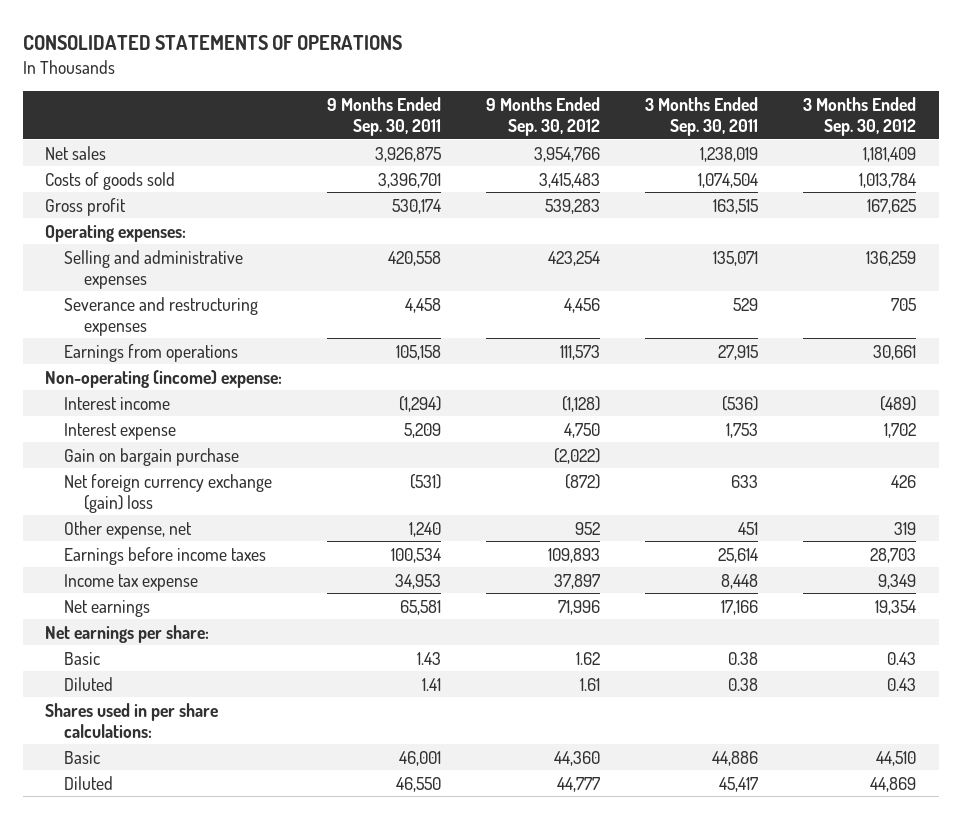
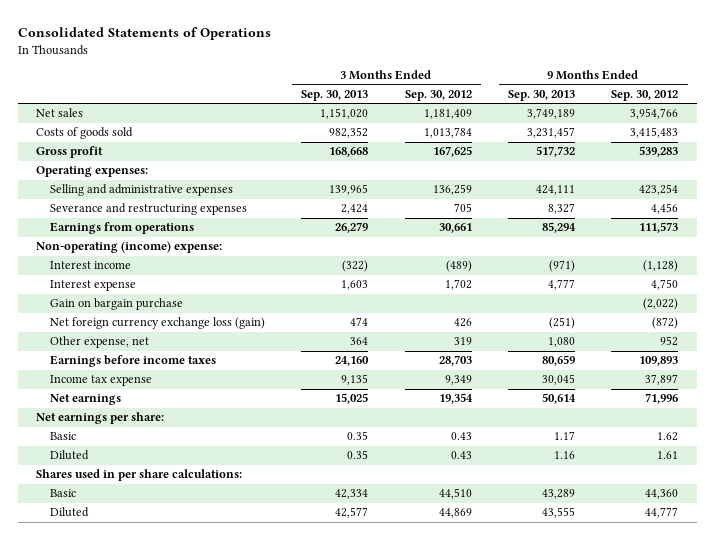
[22,34,402,50] CONSOLIDATED STATEMENTS OF OPERATIONS -> [17,27,271,41] Consolidated Statements of Operations
[327,96,442,136] 9 Months Ended Sep. 30, 2011 -> none
[645,96,759,136] 3 Months Ended Sep. 30, 2011 -> none
none -> [301,89,369,101] Sep. 30, 2013
none -> [508,89,576,101] Sep. 30, 2013
[64,473,273,513] Net foreign currency exchange (gain) loss -> [49,317,265,330] Net foreign currency exchange loss (gain)

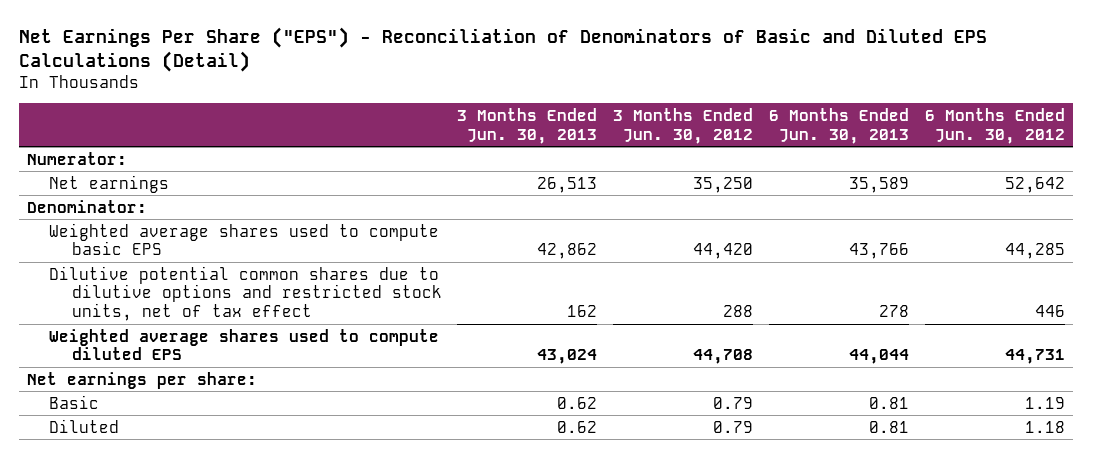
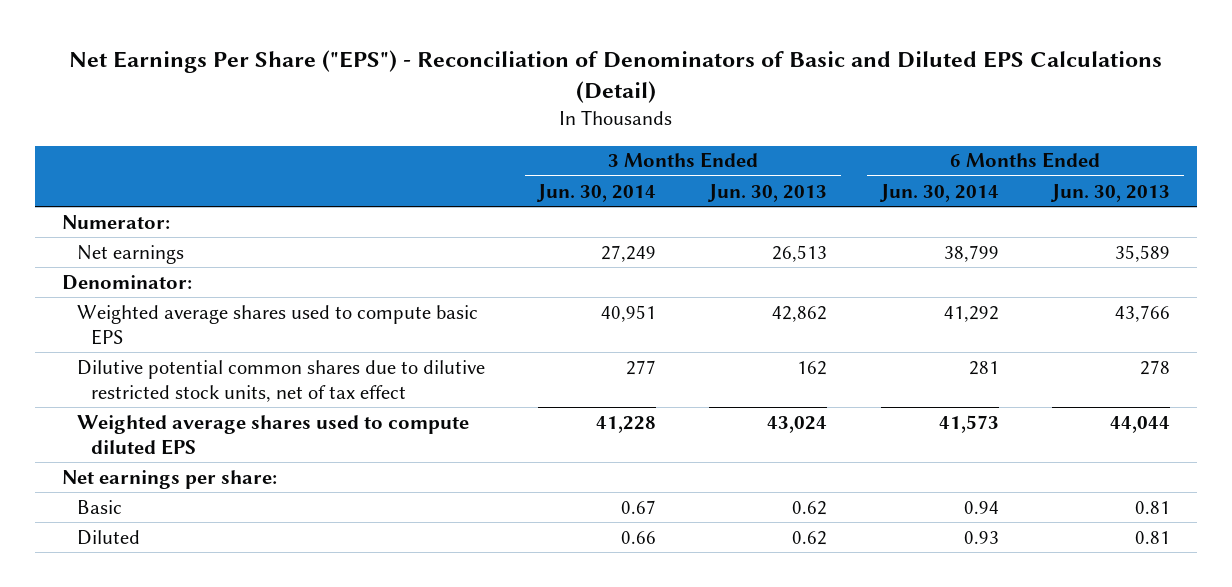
[613,107,754,144] 3 Months Ended Jun. 30, 2012 -> none
[925,107,1066,144] 6 Months Ended Jun. 30, 2012 -> none
none -> [535,183,656,202] Jun. 30, 2014
none -> [878,183,999,202] Jun. 30, 2014
[49,265,442,322] Dilutive potential common shares due to dilutive options and restricted stock units, net of tax effect -> [76,359,485,402] Dilutive potential common shares due to dilutive restricted stock units, net of tax effect

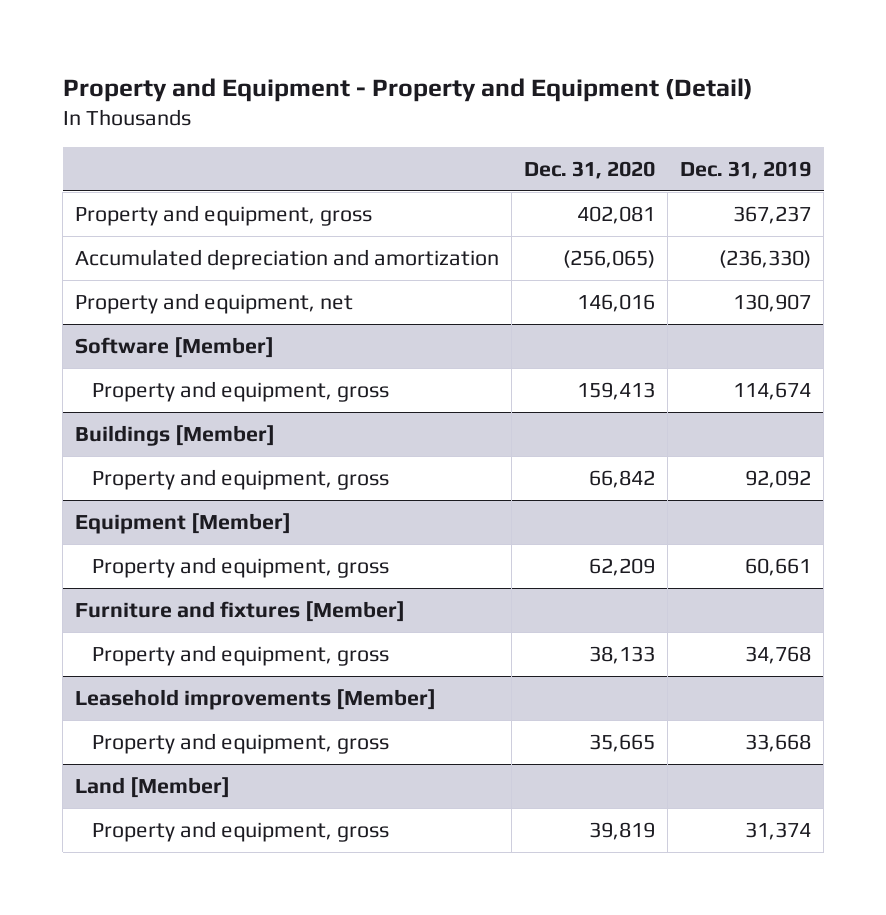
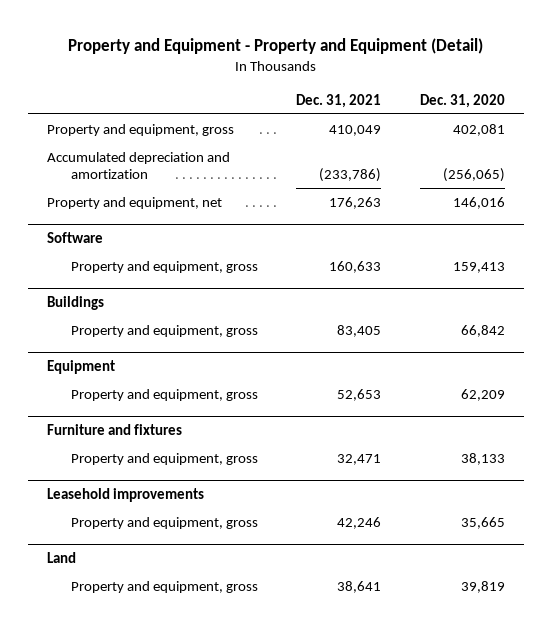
[680,160,812,179] Dec. 31, 2019 -> none
none -> [296,93,382,108] Dec. 31, 2021
[75,336,275,358] Software [Member] -> [47,232,104,244] Software
[75,424,276,446] Buildings [Member] -> [47,296,105,311] Buildings
[75,512,292,534] Equipment [Member] -> [47,360,116,375] Equipment
[75,600,406,622] Furniture and fixtures [Member] -> [47,424,183,436] Furniture and fixtures
[75,688,437,710] Leasehold improvements [Member] -> [47,488,205,503] Leasehold improvements
[75,776,231,798] Land [Member] -> [47,552,77,564] Land

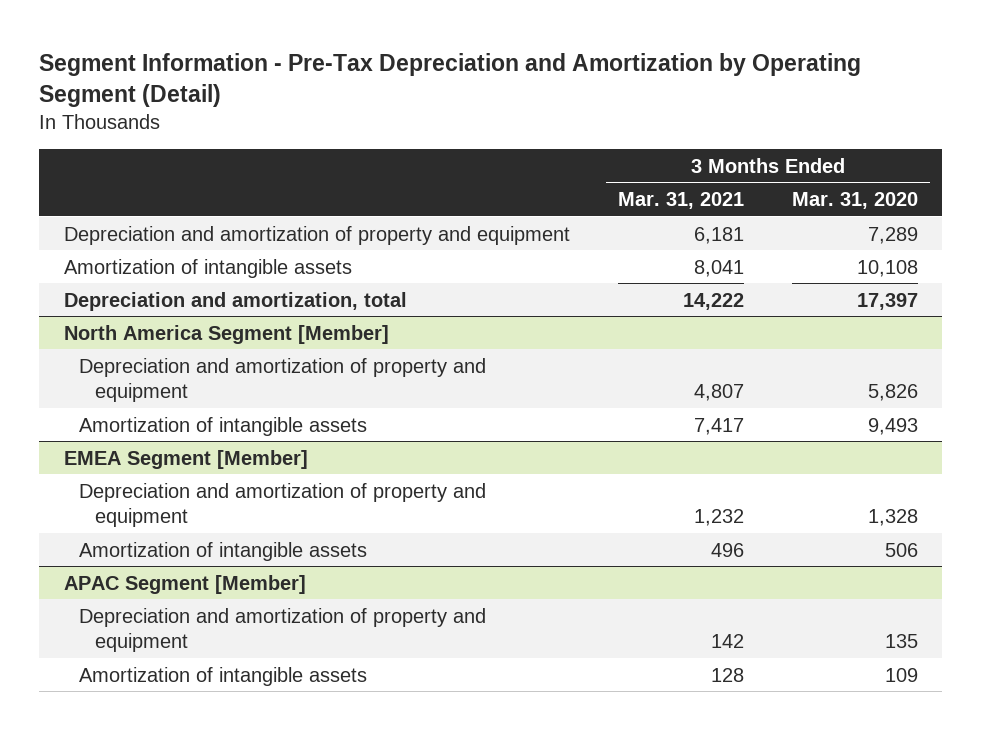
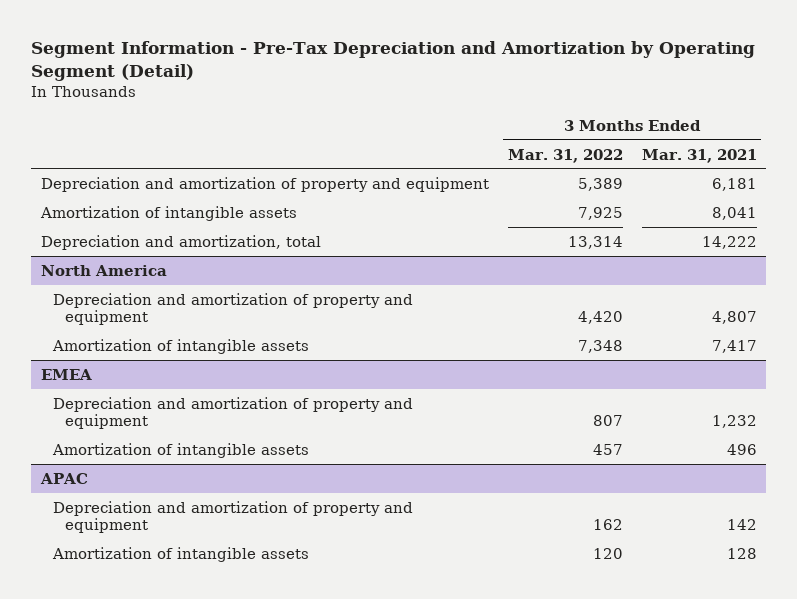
[792,192,919,210] Mar. 31, 2020 -> none
none -> [507,148,623,163] Mar. 31, 2022
[63,324,389,344] North America Segment [Member] -> [40,264,167,276] North America
[63,449,308,469] EMEA Segment [Member] -> [40,368,92,380] EMEA
[63,574,306,594] APAC Segment [Member] -> [39,472,88,484] APAC

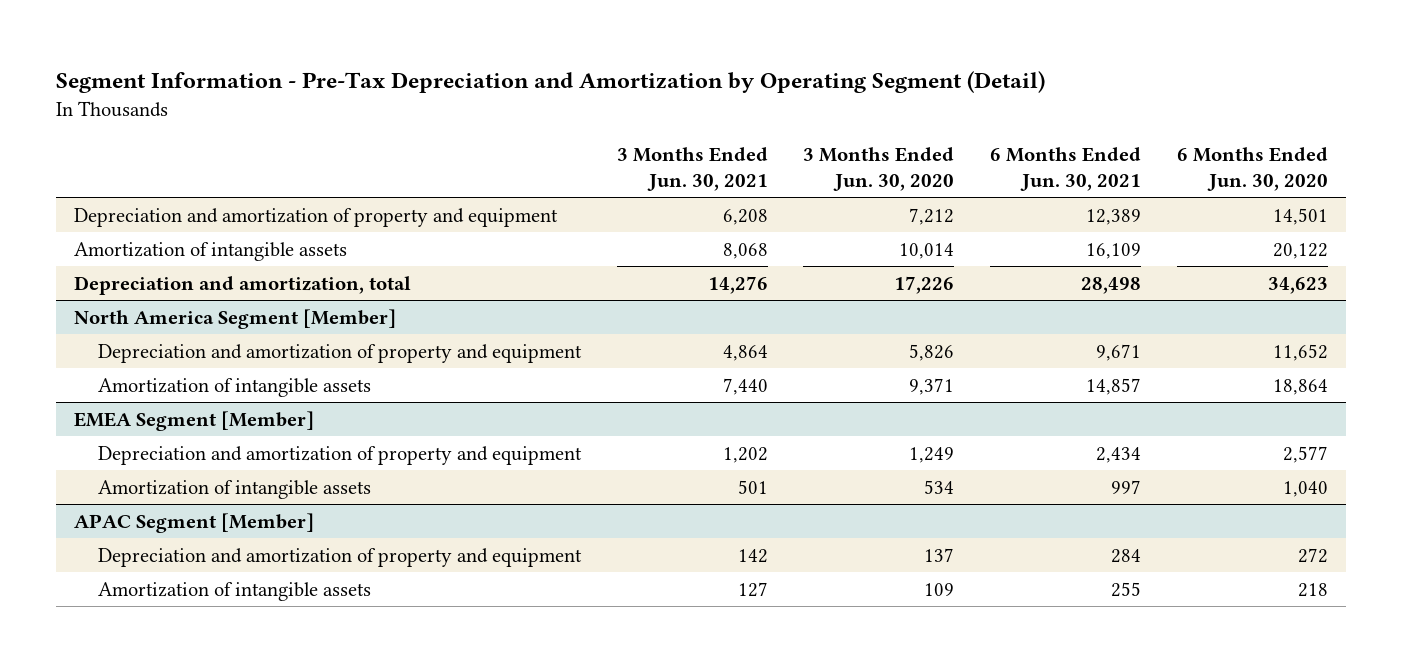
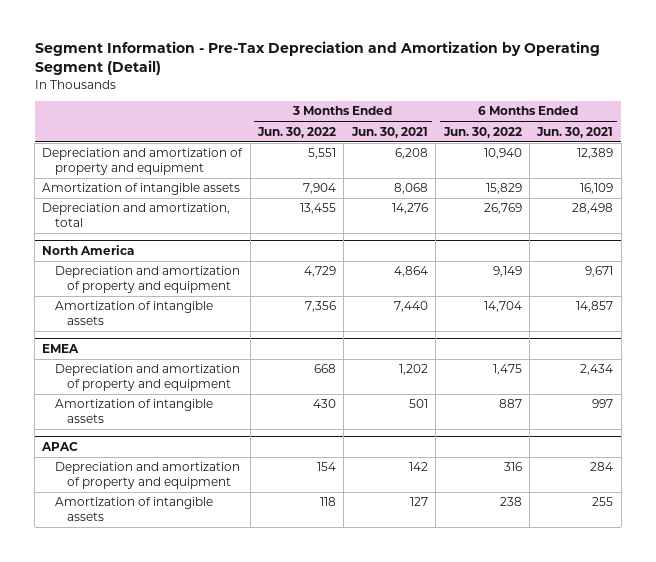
[803,146,955,191] 3 Months Ended Jun. 30, 2020 -> none
[1176,146,1328,191] 6 Months Ended Jun. 30, 2020 -> none
none -> [257,126,337,138] Jun. 30, 2022
none -> [442,126,522,138] Jun. 30, 2022
[74,308,397,329] North America Segment [Member] -> [42,244,135,255] North America
[74,410,315,431] EMEA Segment [Member] -> [42,343,80,353] EMEA
[74,512,315,533] APAC Segment [Member] -> [41,441,79,451] APAC

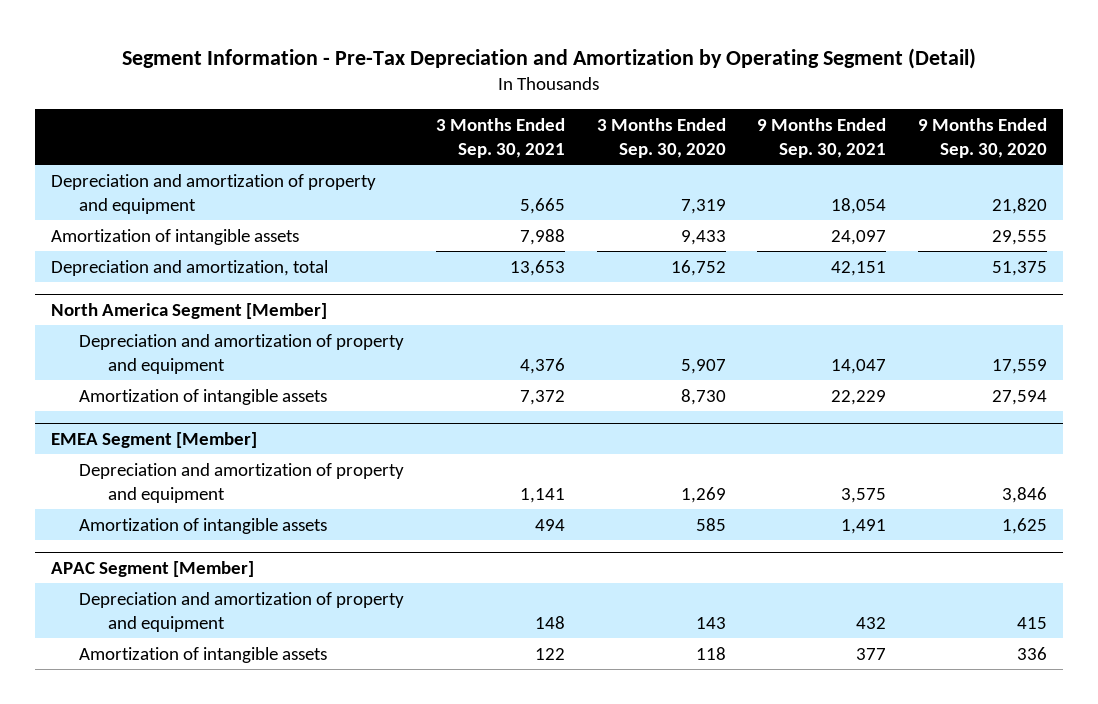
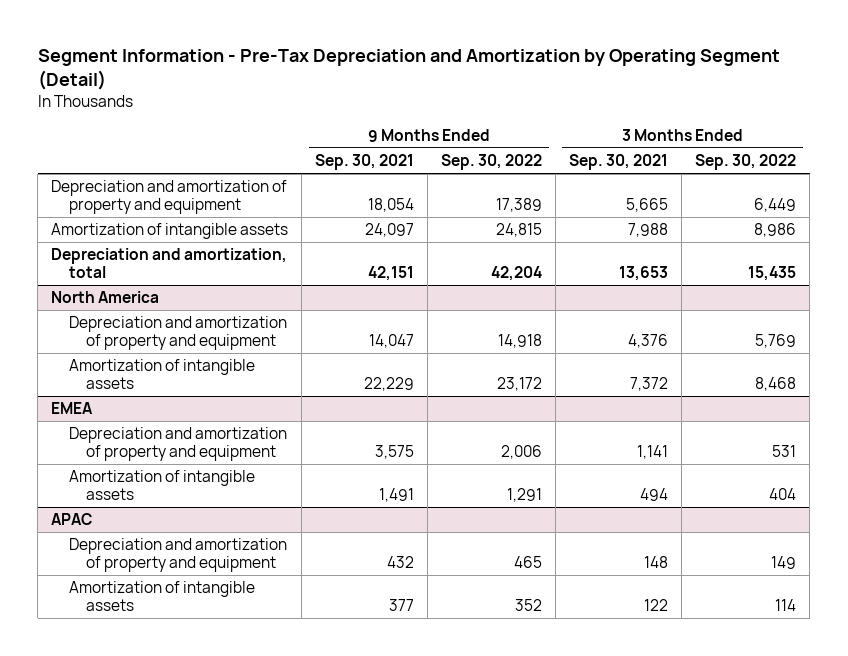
[596,118,726,159] 3 Months Ended Sep. 30, 2020 -> none
[918,118,1048,159] 9 Months Ended Sep. 30, 2020 -> none
none -> [441,153,543,170] Sep. 30, 2022
none -> [695,153,797,170] Sep. 30, 2022
[50,302,327,319] North America Segment [Member] -> [51,291,160,304] North America
[50,431,257,448] EMEA Segment [Member] -> [51,402,94,415] EMEA
[50,560,254,577] APAC Segment [Member] -> [51,513,93,526] APAC

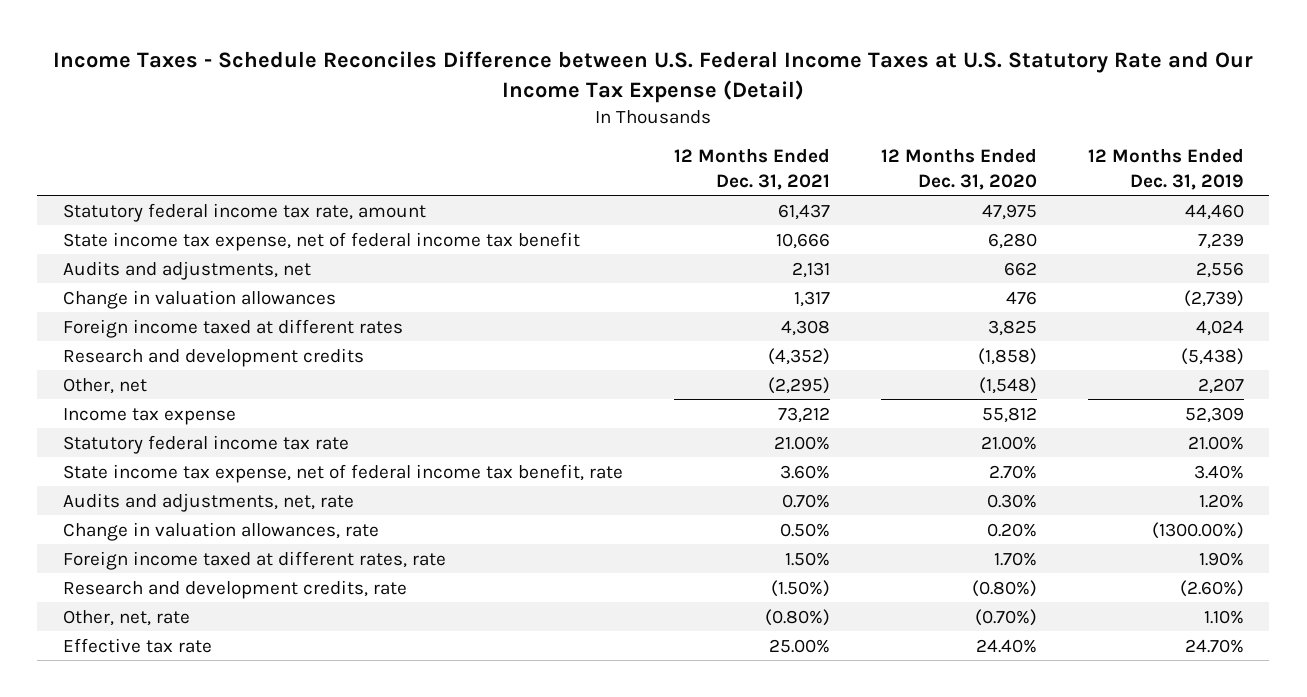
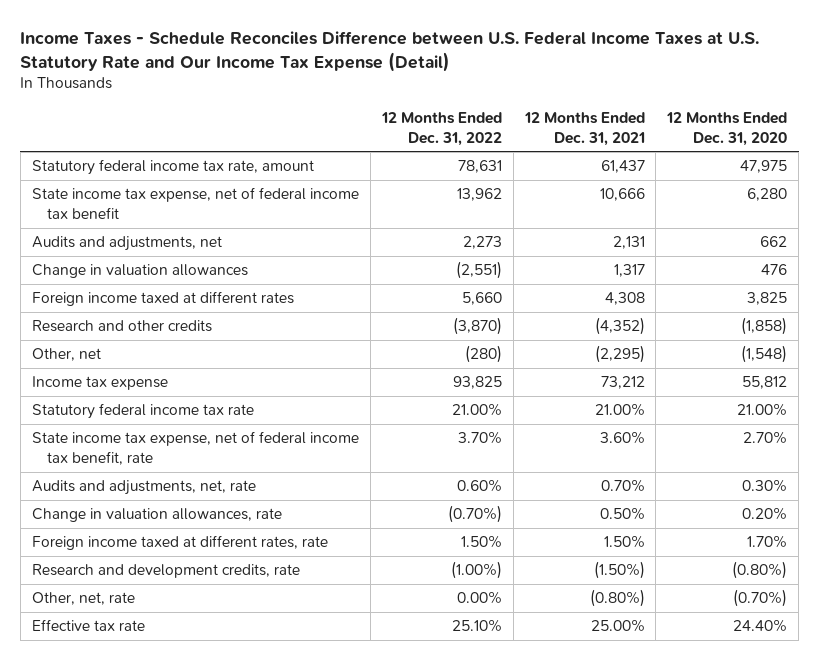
[1087,148,1244,190] 12 Months Ended Dec. 31, 2019 -> none
none -> [380,111,502,146] 12 Months Ended Dec. 31, 2022
[62,347,364,367] Research and development credits -> [31,320,212,333] Research and other credits

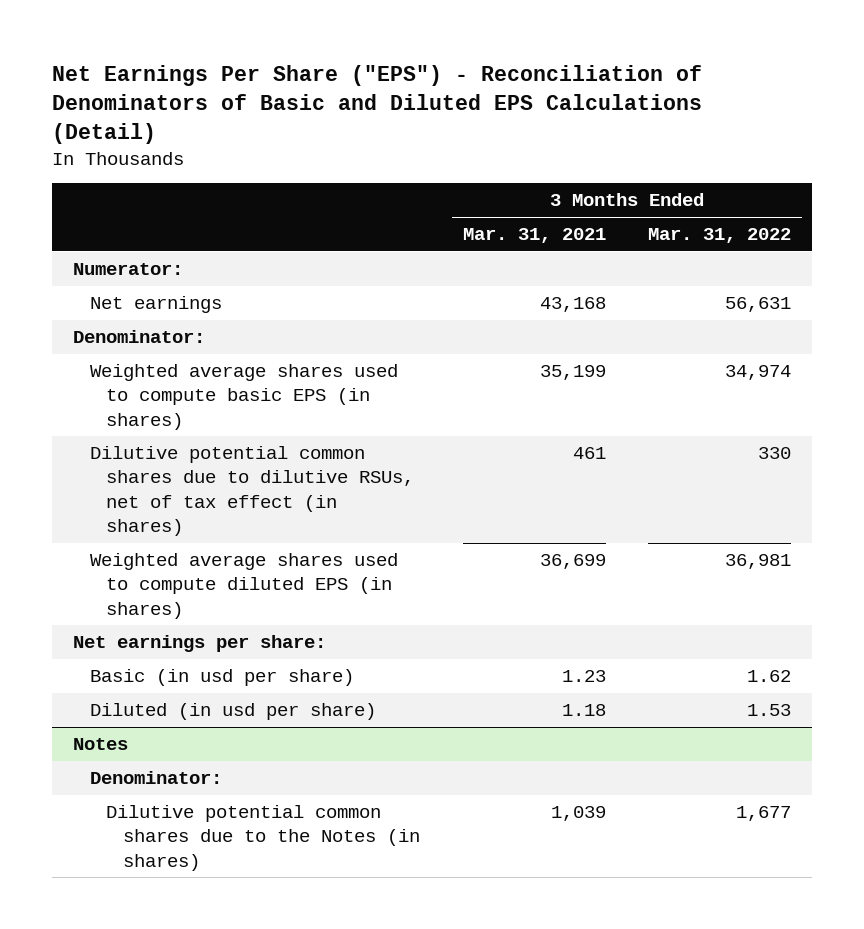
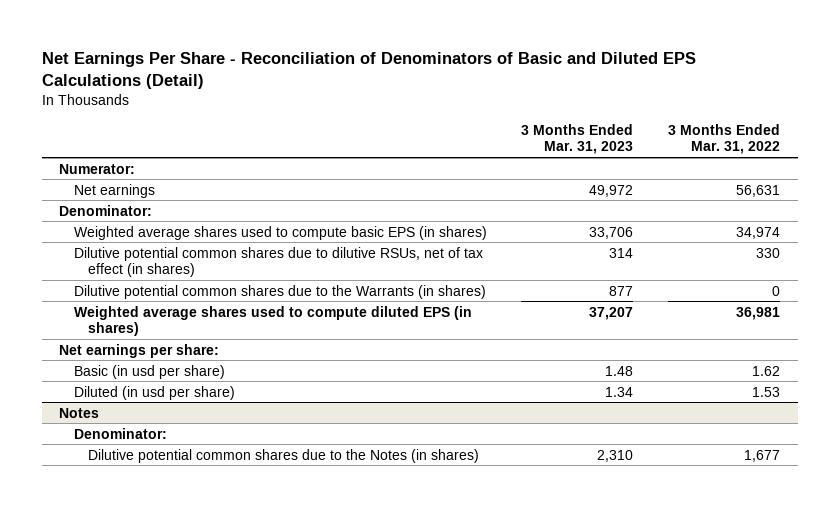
[51,65,702,145] Net Earnings Per Share ("EPS") - Reconciliation of Denominators of Basic and Diluted EPS Calculations (Detail) -> [41,51,696,89] Net Earnings Per Share - Reconciliation of Denominators of Basic and Diluted EPS Calculations (Detail)
[462,227,606,243] Mar. 31, 2021 -> none
none -> [521,123,634,155] 3 Months Ended Mar. 31, 2023
none -> [73,284,486,299] Dilutive potential common shares due to the Warrants (in shares)

